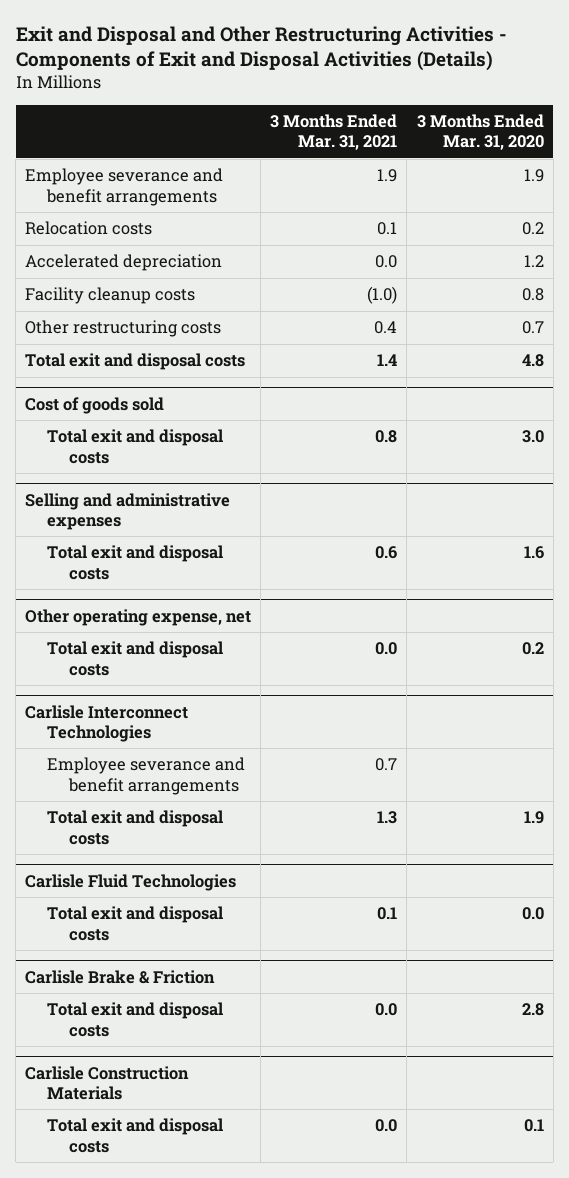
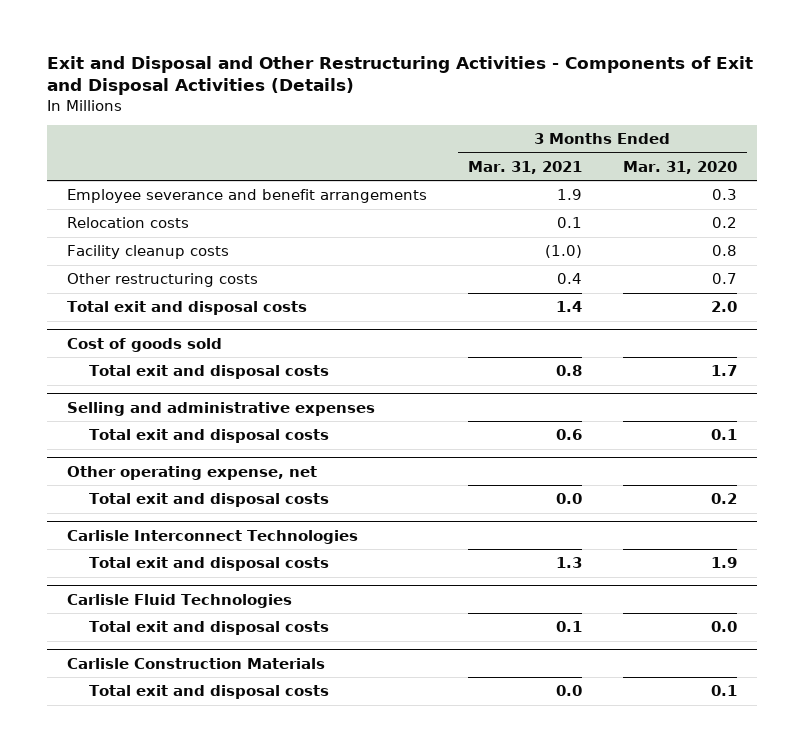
[523,169,544,183] 1.9 -> [711,189,737,201] 0.3
[25,254,223,272] Accelerated depreciation -> none
[521,354,544,368] 4.8 -> [710,301,737,313] 2.0
[521,430,544,444] 3.0 -> [710,365,737,377] 1.7
[523,546,544,560] 1.6 -> [710,429,737,441] 0.1
[47,757,246,795] Employee severance and benefit arrangements -> none
[25,969,216,984] Carlisle Brake & Friction -> none
[47,1002,224,1037] Total exit and disposal costs -> none

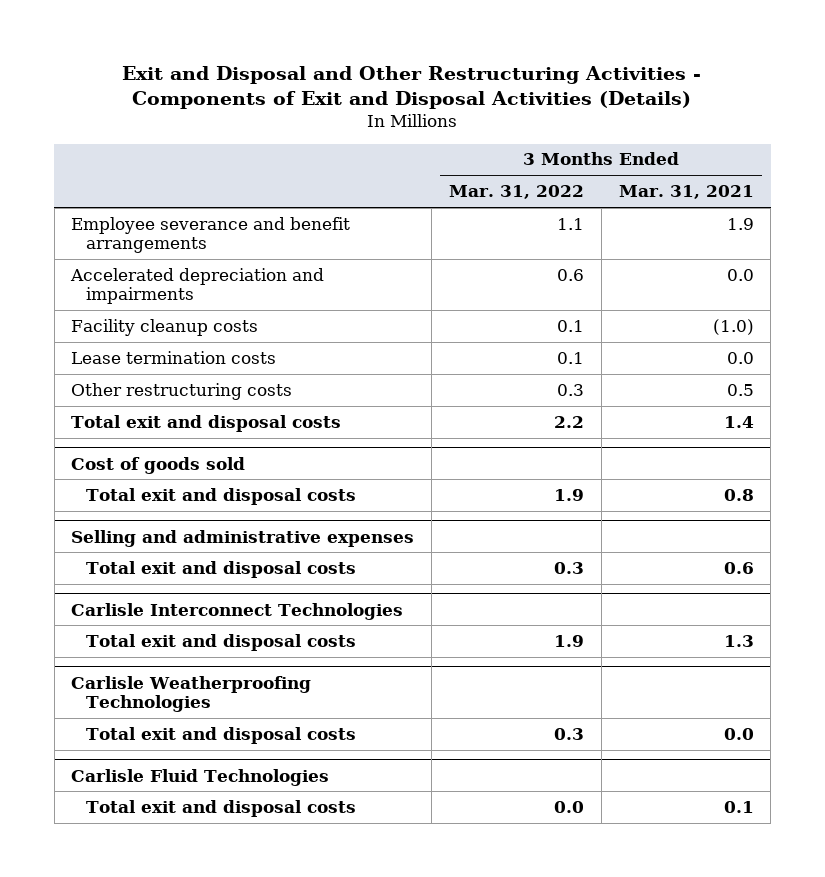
[622,160,737,174] Mar. 31, 2020 -> none
none -> [448,185,584,200] Mar. 31, 2022
[67,217,190,229] Relocation costs -> none
none -> [70,267,325,305] Accelerated depreciation and impairments
none -> [71,350,277,364] Lease termination costs
[556,273,582,285] 0.4 -> [726,383,754,396] 0.5
[67,465,318,480] Other operating expense, net -> none
[88,493,329,508] Total exit and disposal costs -> none
none -> [71,675,312,713] Carlisle Weatherproofing Technologies
none -> [85,726,356,744] Total exit and disposal costs
[67,657,326,669] Carlisle Construction Materials -> none
[88,685,329,700] Total exit and disposal costs -> none

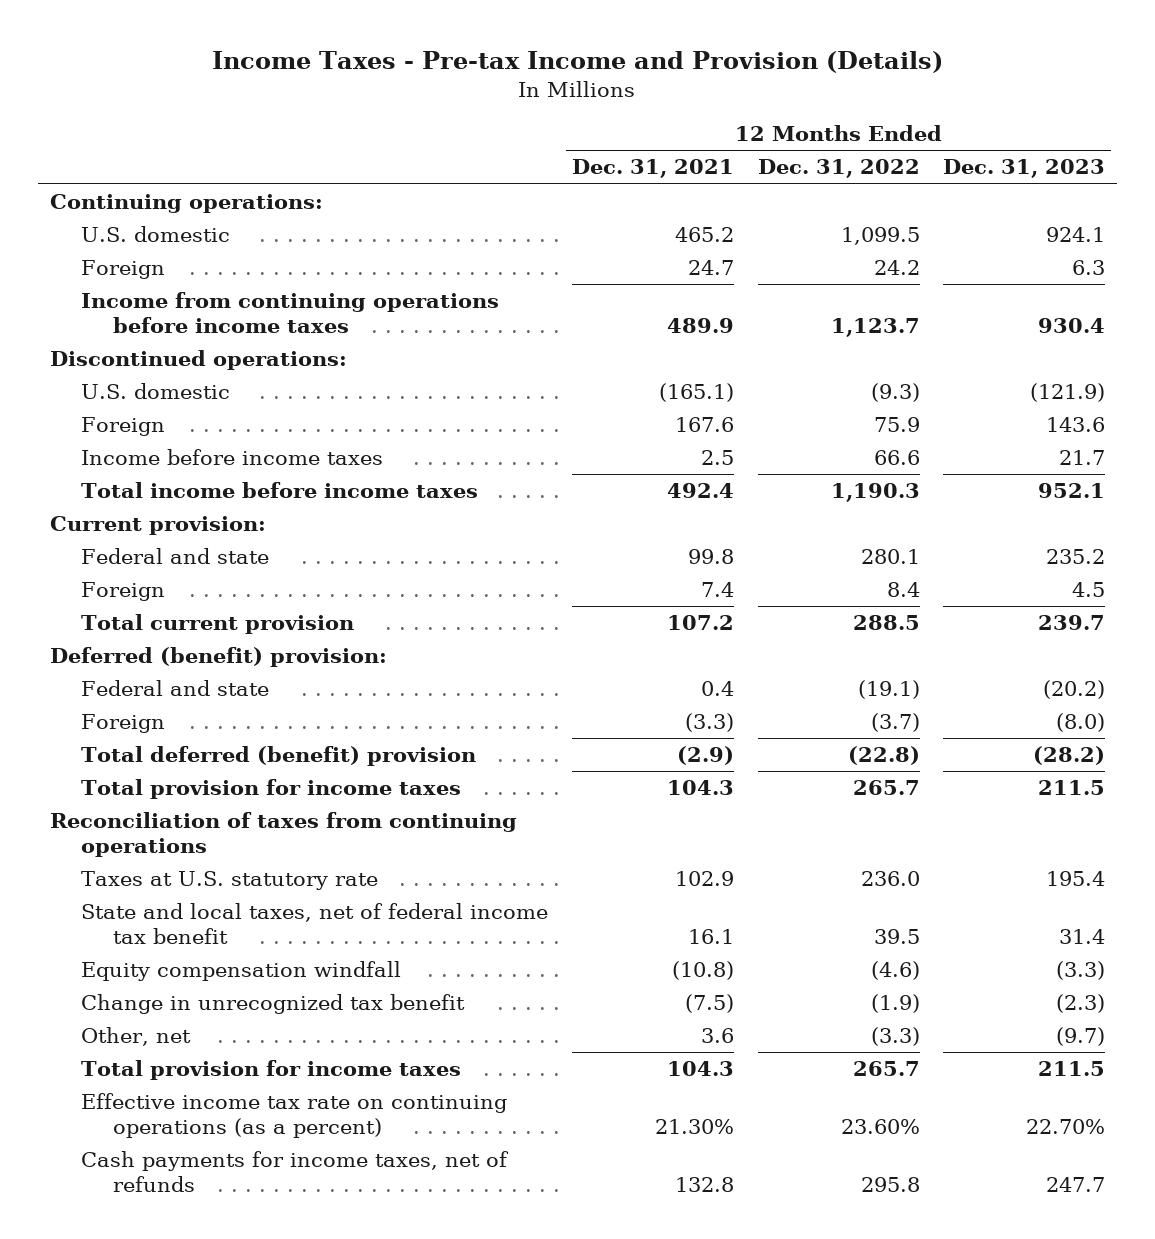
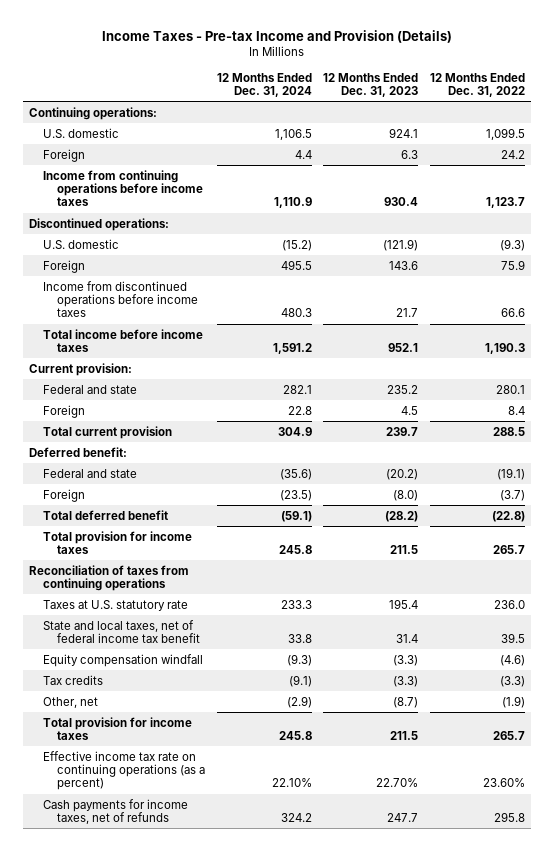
[572,159,735,179] Dec. 31, 2021 -> none
none -> [216,72,312,98] 12 Months Ended Dec. 31, 2024
[81,449,384,466] Income before income taxes -> [43,280,199,318] Income from discontinued operations before income taxes
[49,647,387,668] Deferred (benefit) provision: -> [28,446,127,457] Deferred benefit:
[81,746,477,767] Total deferred (benefit) provision -> [43,509,169,520] Total deferred benefit
[81,994,466,1015] Change in unrecognized tax benefit -> none
none -> [43,674,104,685] Tax credits
[870,1027,920,1047] (3.3) -> [501,695,525,708] (1.9)
[1056,1027,1106,1047] (9.7) -> [393,696,419,708] (8.7)

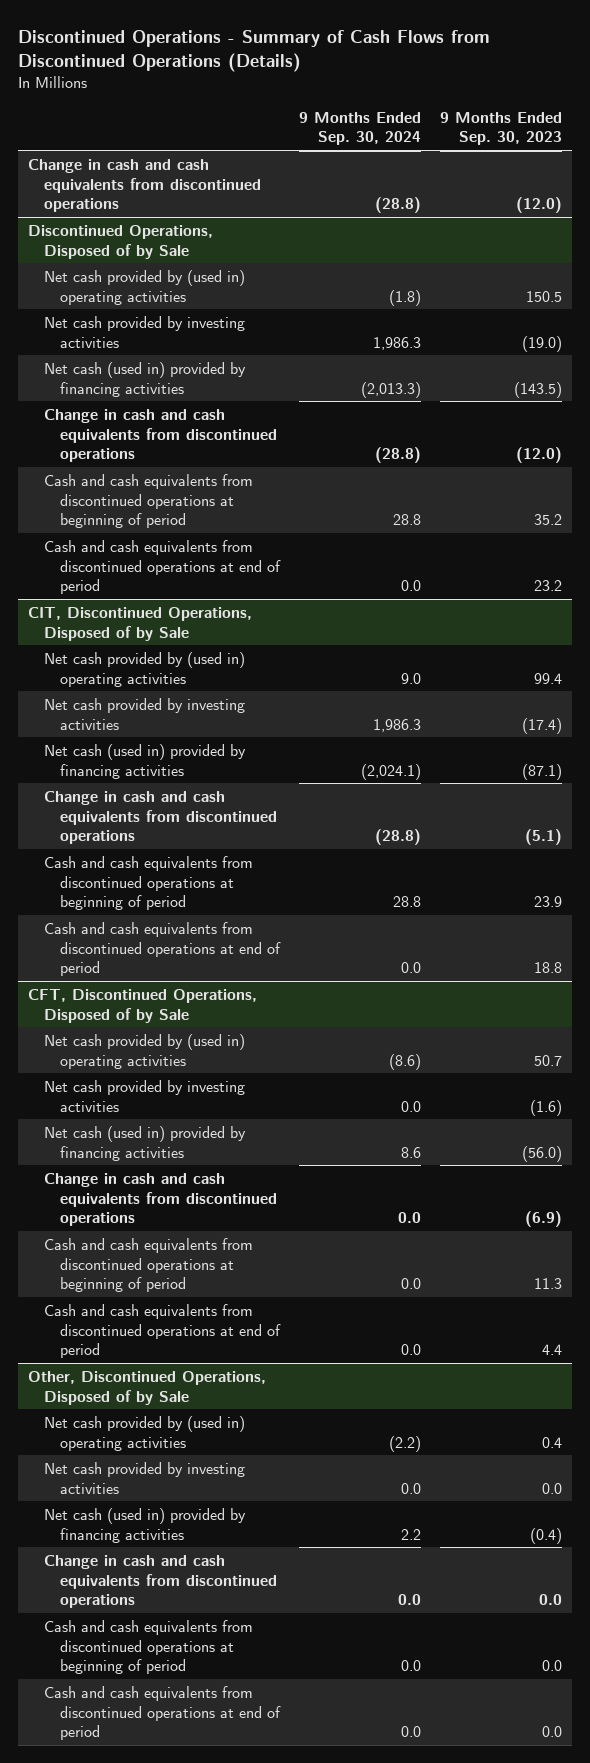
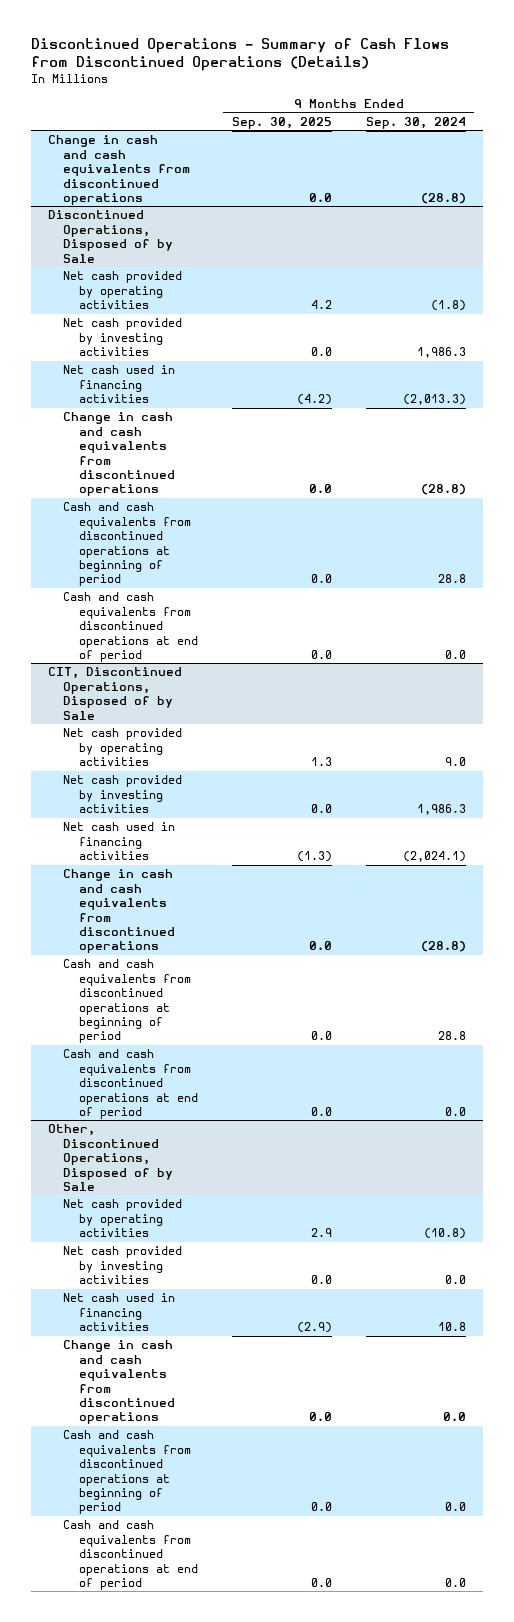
[440,111,563,146] 9 Months Ended Sep. 30, 2023 -> none
none -> [231,116,332,129] Sep. 30, 2025
[43,269,245,305] Net cash provided by (used in) operating activities -> [63,271,183,310] Net cash provided by operating activities
[43,361,246,397] Net cash (used in) provided by financing activities -> [63,365,176,404] Net cash used in financing activities
[43,651,245,687] Net cash provided by (used in) operating activities -> [63,728,183,767] Net cash provided by operating activities
[43,743,246,779] Net cash (used in) provided by financing activities -> [63,822,176,861] Net cash used in financing activities
[27,988,257,1023] CFT, Discontinued Operations, Disposed of by Sale -> none
[43,1033,245,1069] Net cash provided by (used in) operating activities -> none
[43,1079,245,1112] Net cash provided by investing activities -> none
[43,1125,246,1161] Net cash (used in) provided by financing activities -> none
[43,1172,278,1227] Change in cash and cash equivalents from discontinued operations -> none
[43,1237,253,1293] Cash and cash equivalents from discontinued operations at beginning of period -> none
[43,1303,282,1359] Cash and cash equivalents from discontinued operations at end of period -> none
[43,1415,245,1451] Net cash provided by (used in) operating activities -> [63,1199,183,1238] Net cash provided by operating activities
[389,1435,422,1452] (2.2) -> [423,1228,466,1240] (10.8)
[43,1507,246,1543] Net cash (used in) provided by financing activities -> [63,1293,176,1332] Net cash used in financing activities
[401,1528,422,1540] 2.2 -> [437,1322,466,1332] 10.8

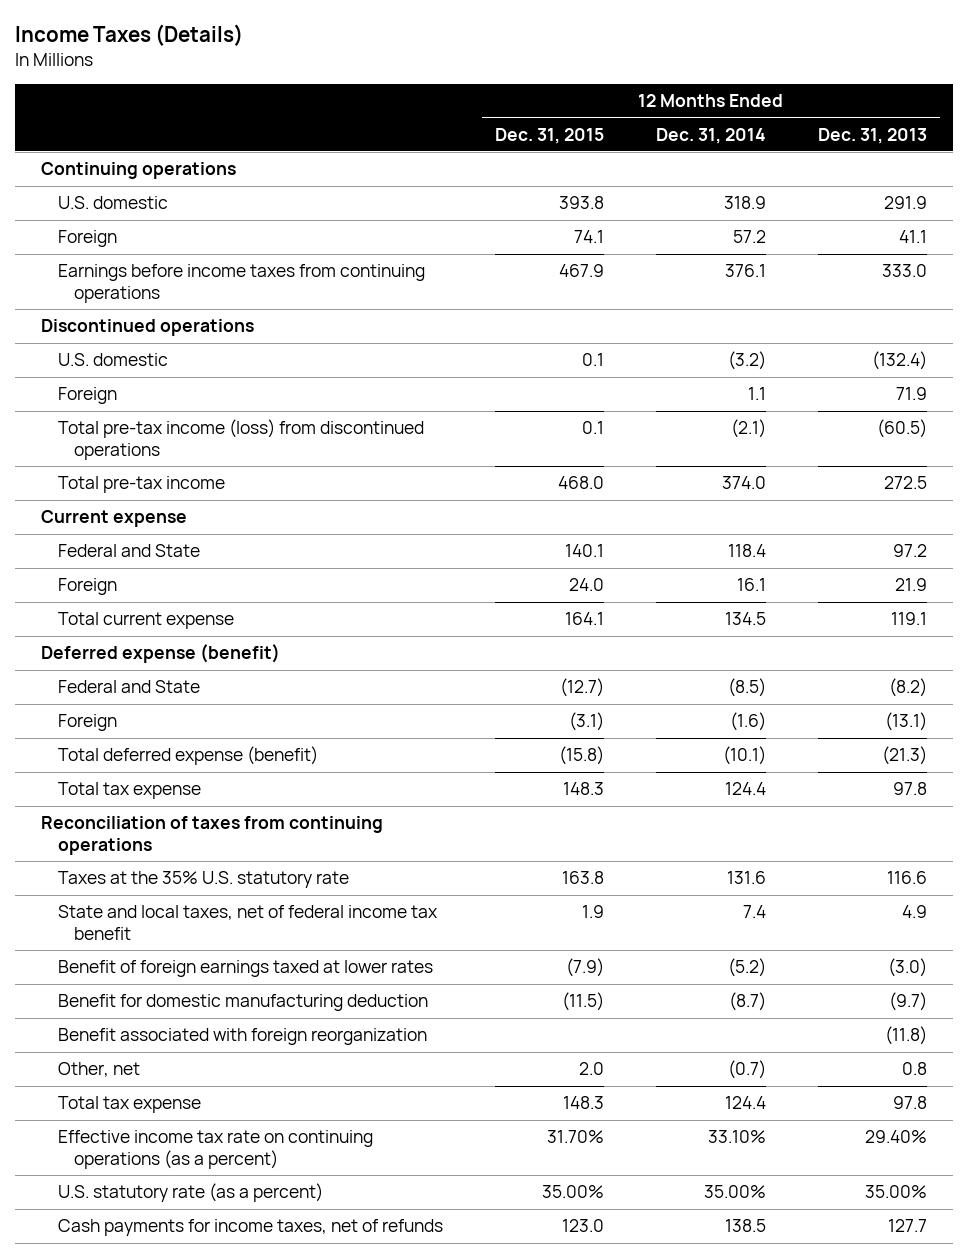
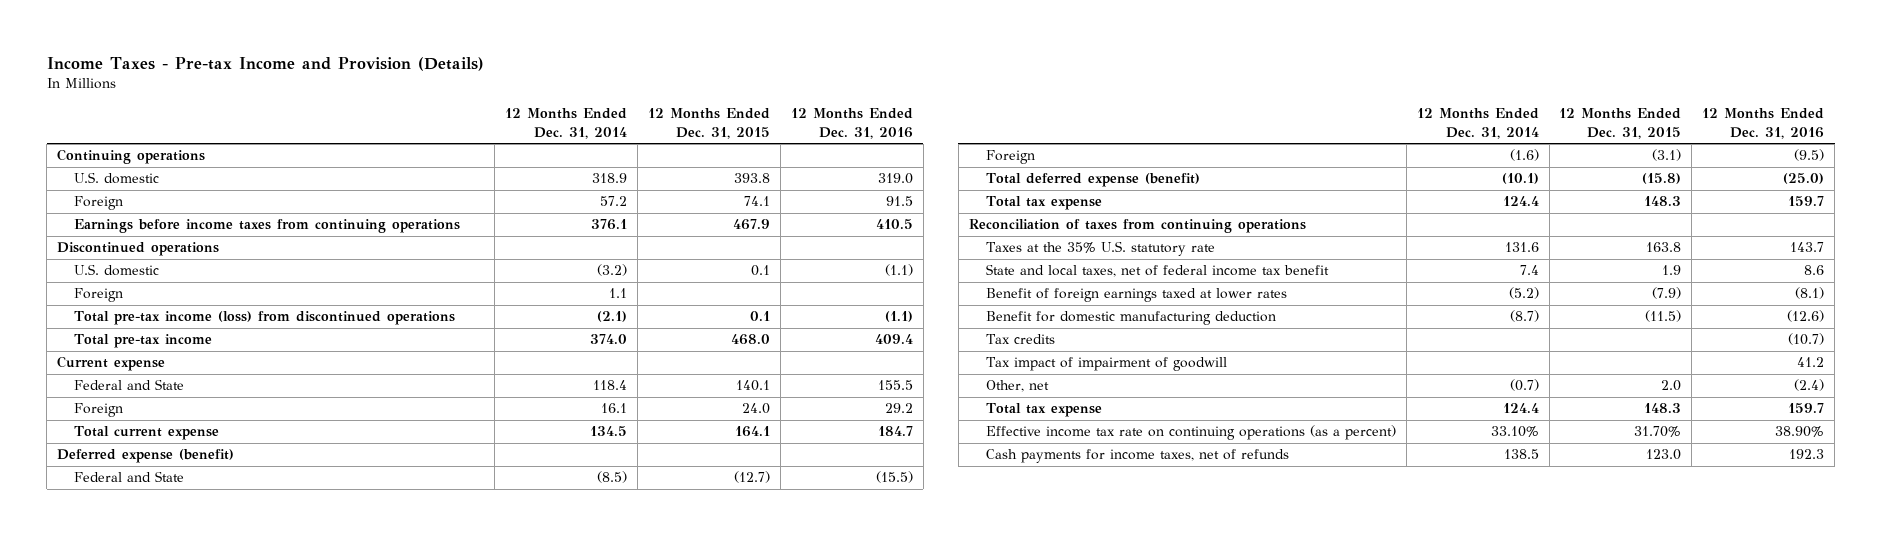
[14,24,243,47] Income Taxes (Details) -> [46,56,484,71] Income Taxes - Pre-tax Income and Provision (Details)
[818,127,928,144] Dec. 31, 2013 -> none
none -> [790,108,913,139] 12 Months Ended Dec. 31, 2016
[57,1028,427,1046] Benefit associated with foreign reorganization -> none
none -> [985,334,1055,345] Tax credits
none -> [985,357,1227,372] Tax impact of impairment of goodwill
[57,1183,323,1203] U.S. statutory rate (as a percent) -> none

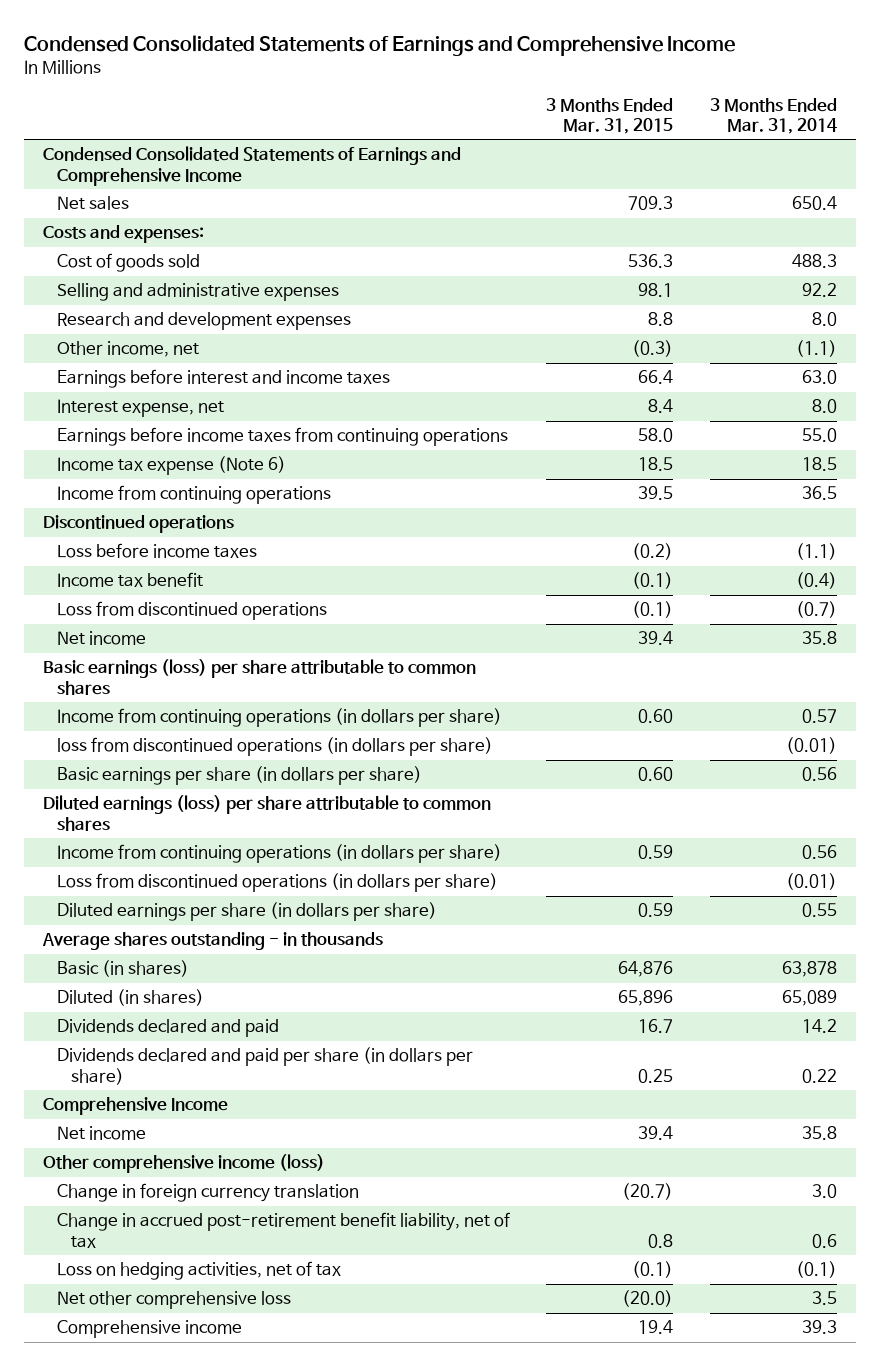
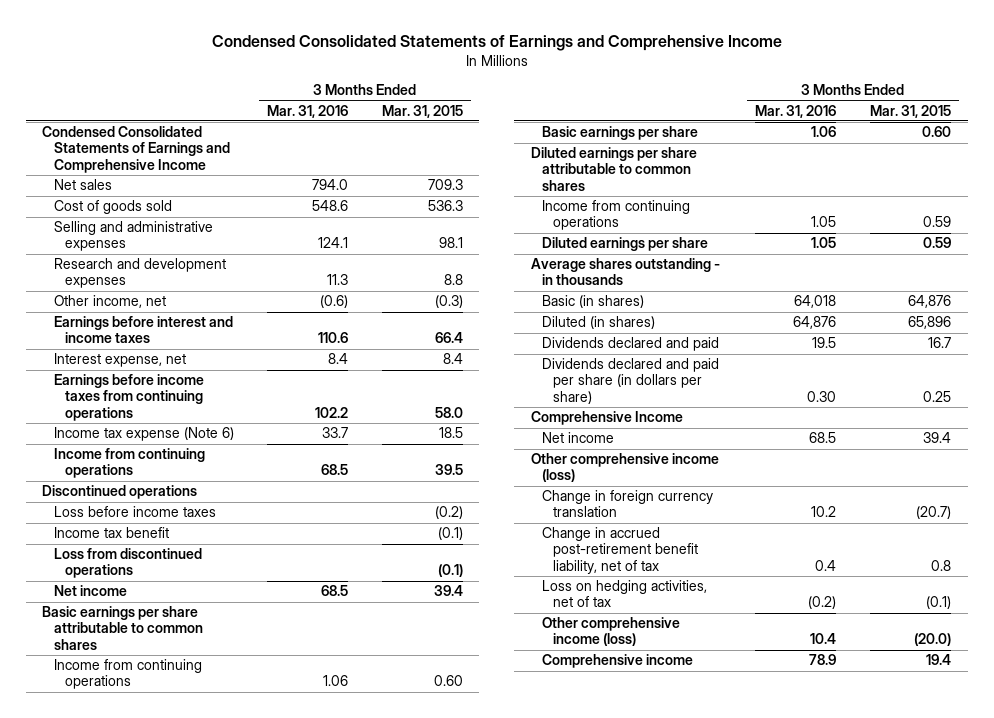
[710,97,838,135] 3 Months Ended Mar. 31, 2014 -> none
none -> [267,104,349,118] Mar. 31, 2016
[42,225,204,244] Costs and expenses: -> none
[56,737,493,757] loss from discontinued operations (in dollars per share) -> none
[56,873,498,893] Loss from discontinued operations (in dollars per share) -> none
[42,659,476,695] Basic earnings (loss) per share attributable to common shares -> [42,606,203,650] Basic earnings per share attributable to common shares
[56,708,502,728] Income from continuing operations (in dollars per share) -> [53,659,202,690] Income from continuing operations
[56,766,422,786] Basic earnings per share (in dollars per share) -> [541,126,698,141] Basic earnings per share
[42,795,491,831] Diluted earnings (loss) per share attributable to common shares -> [530,147,697,191] Diluted earnings per share attributable to common shares
[56,844,502,864] Income from continuing operations (in dollars per share) -> [541,200,690,231] Income from continuing operations
[56,902,437,922] Diluted earnings per share (in dollars per share) -> [541,237,708,252] Diluted earnings per share
[56,1291,291,1310] Net other comprehensive loss -> [541,617,680,647] Other comprehensive income (loss)

